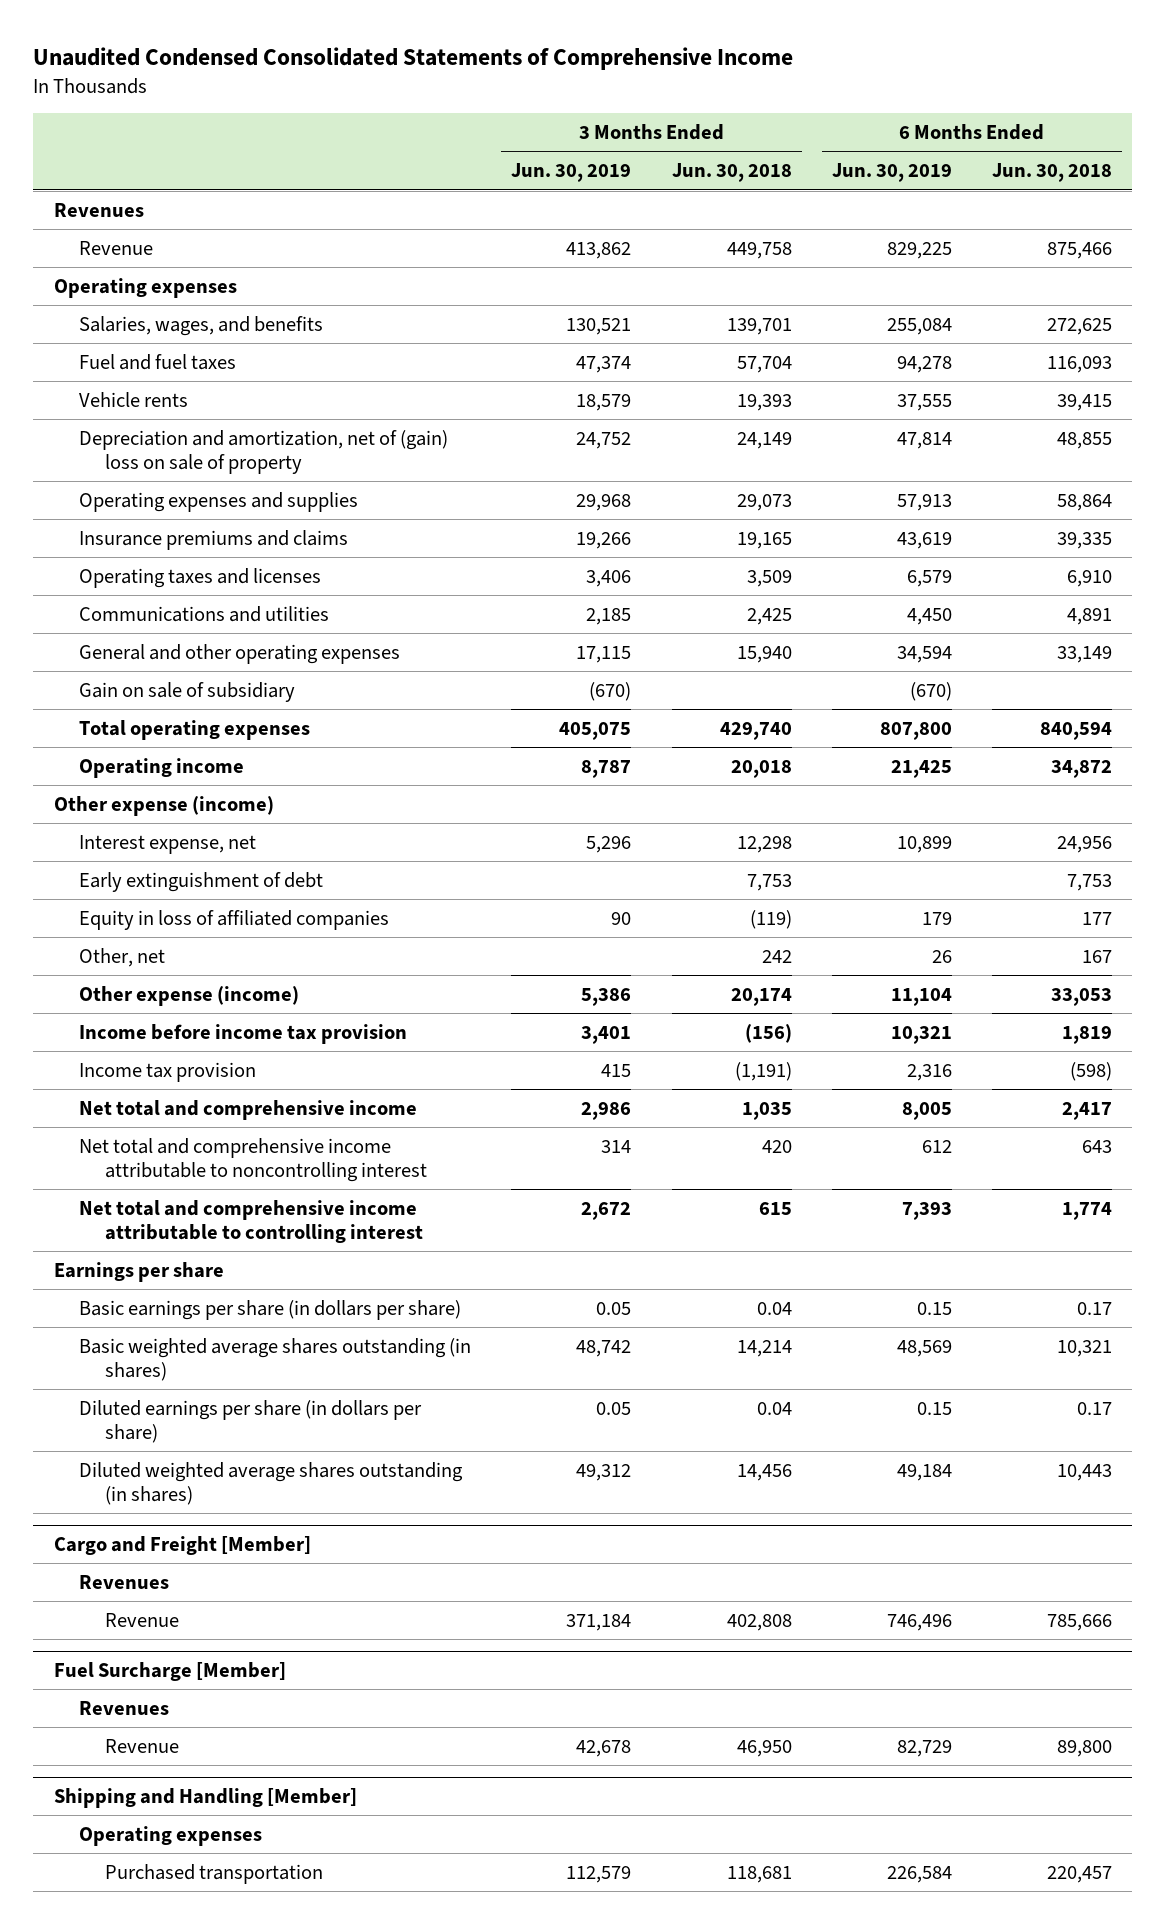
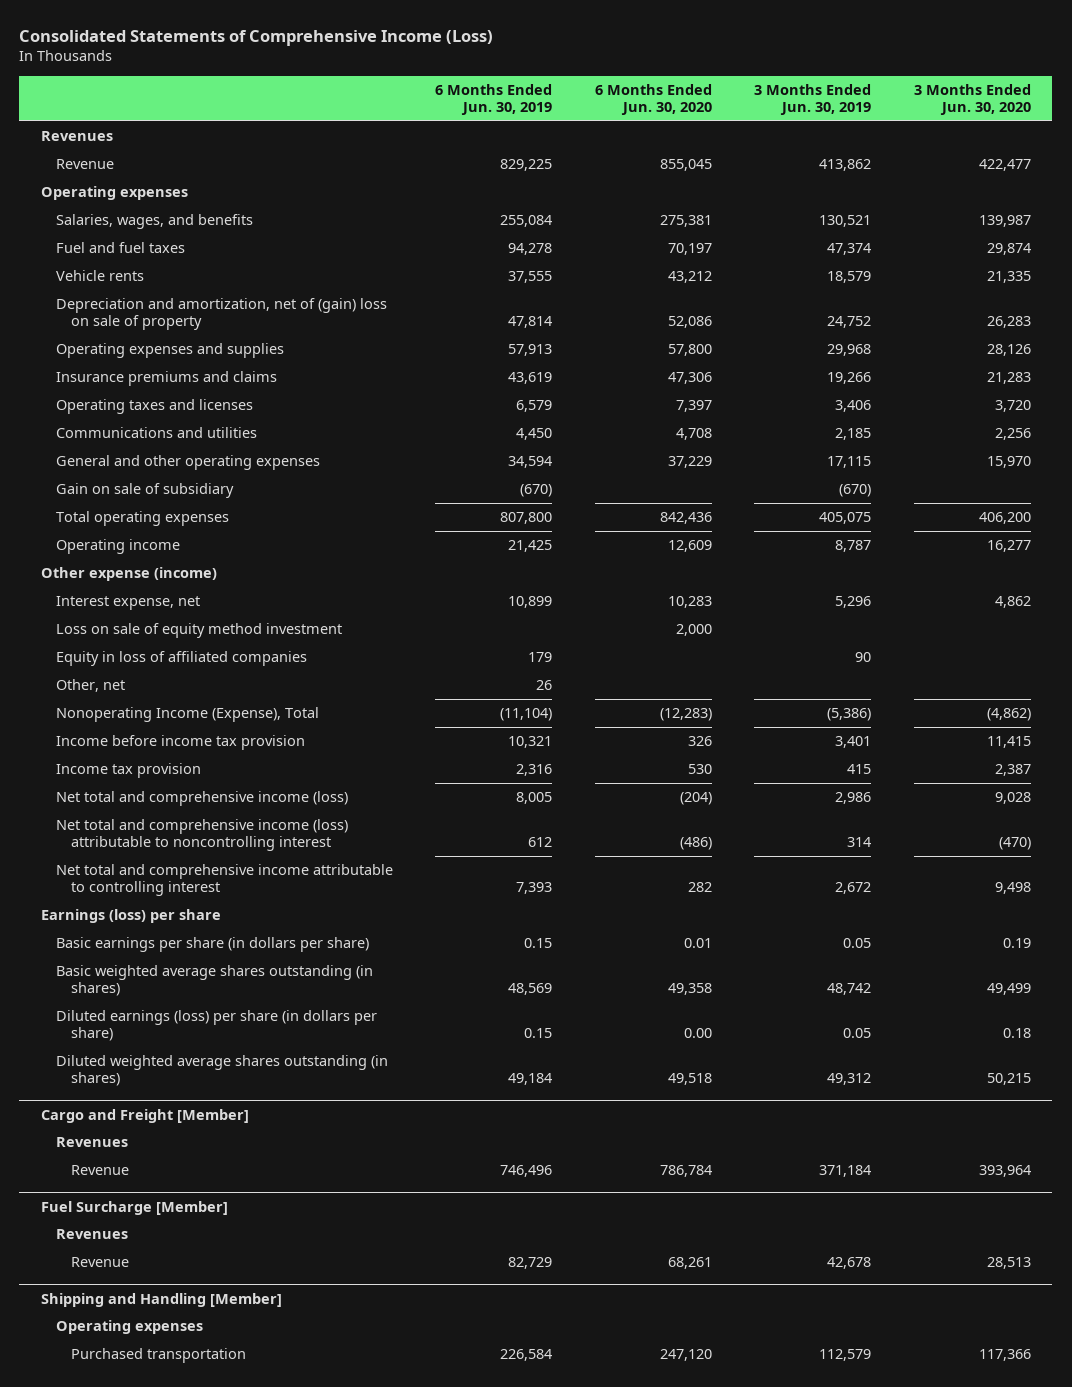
[33,47,794,71] Unaudited Condensed Consolidated Statements of Comprehensive Income -> [19,29,494,46] Consolidated Statements of Comprehensive Income (Loss)
[671,163,792,183] Jun. 30, 2018 -> none
[992,163,1113,183] Jun. 30, 2018 -> none
none -> [594,83,712,116] 6 Months Ended Jun. 30, 2020
none -> [913,83,1031,116] 3 Months Ended Jun. 30, 2020
[79,871,324,892] Early extinguishment of debt -> none
none -> [55,622,342,638] Loss on sale of equity method investment
[79,985,300,1006] Other expense (income) -> [55,706,319,722] Nonoperating Income (Expense), Total
[581,987,632,1006] 5,386 -> [827,707,872,721] (5,386)
[890,987,952,1006] 11,104 -> [500,707,553,721] (11,104)
[79,1099,418,1120] Net total and comprehensive income -> [55,790,348,806] Net total and comprehensive income (loss)
[79,1137,427,1182] Net total and comprehensive income attributable to noncontrolling interest -> [55,818,348,852] Net total and comprehensive income (loss) attributable to noncontrolling interest
[53,1261,224,1282] Earnings per share -> [40,908,221,923] Earnings (loss) per share
[79,1399,423,1443] Diluted earnings per share (in dollars per share) -> [55,1009,377,1042] Diluted earnings (loss) per share (in dollars per share)

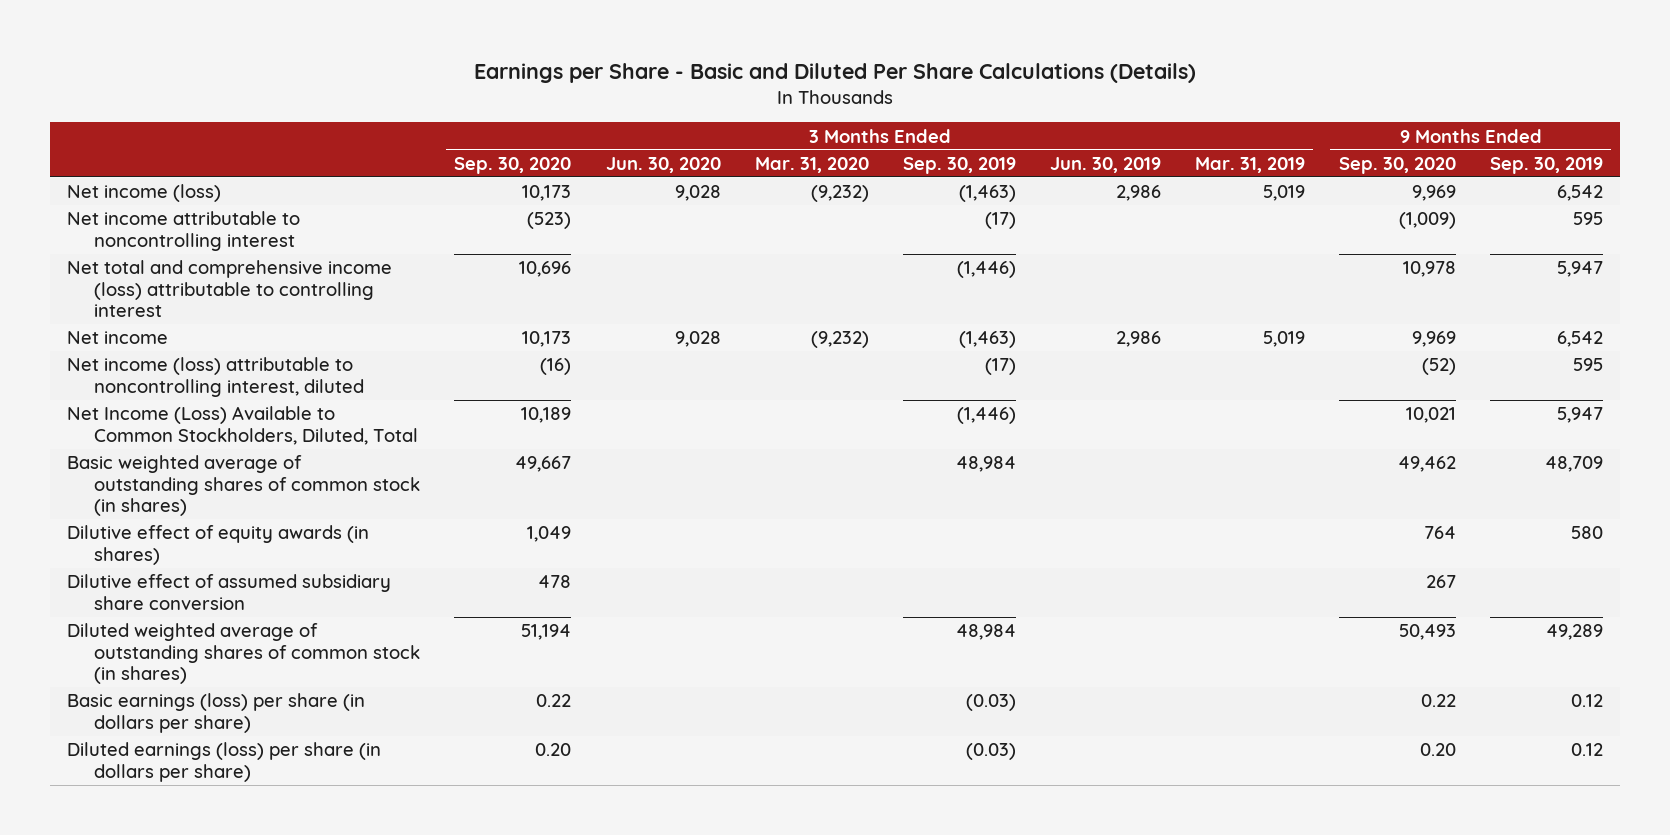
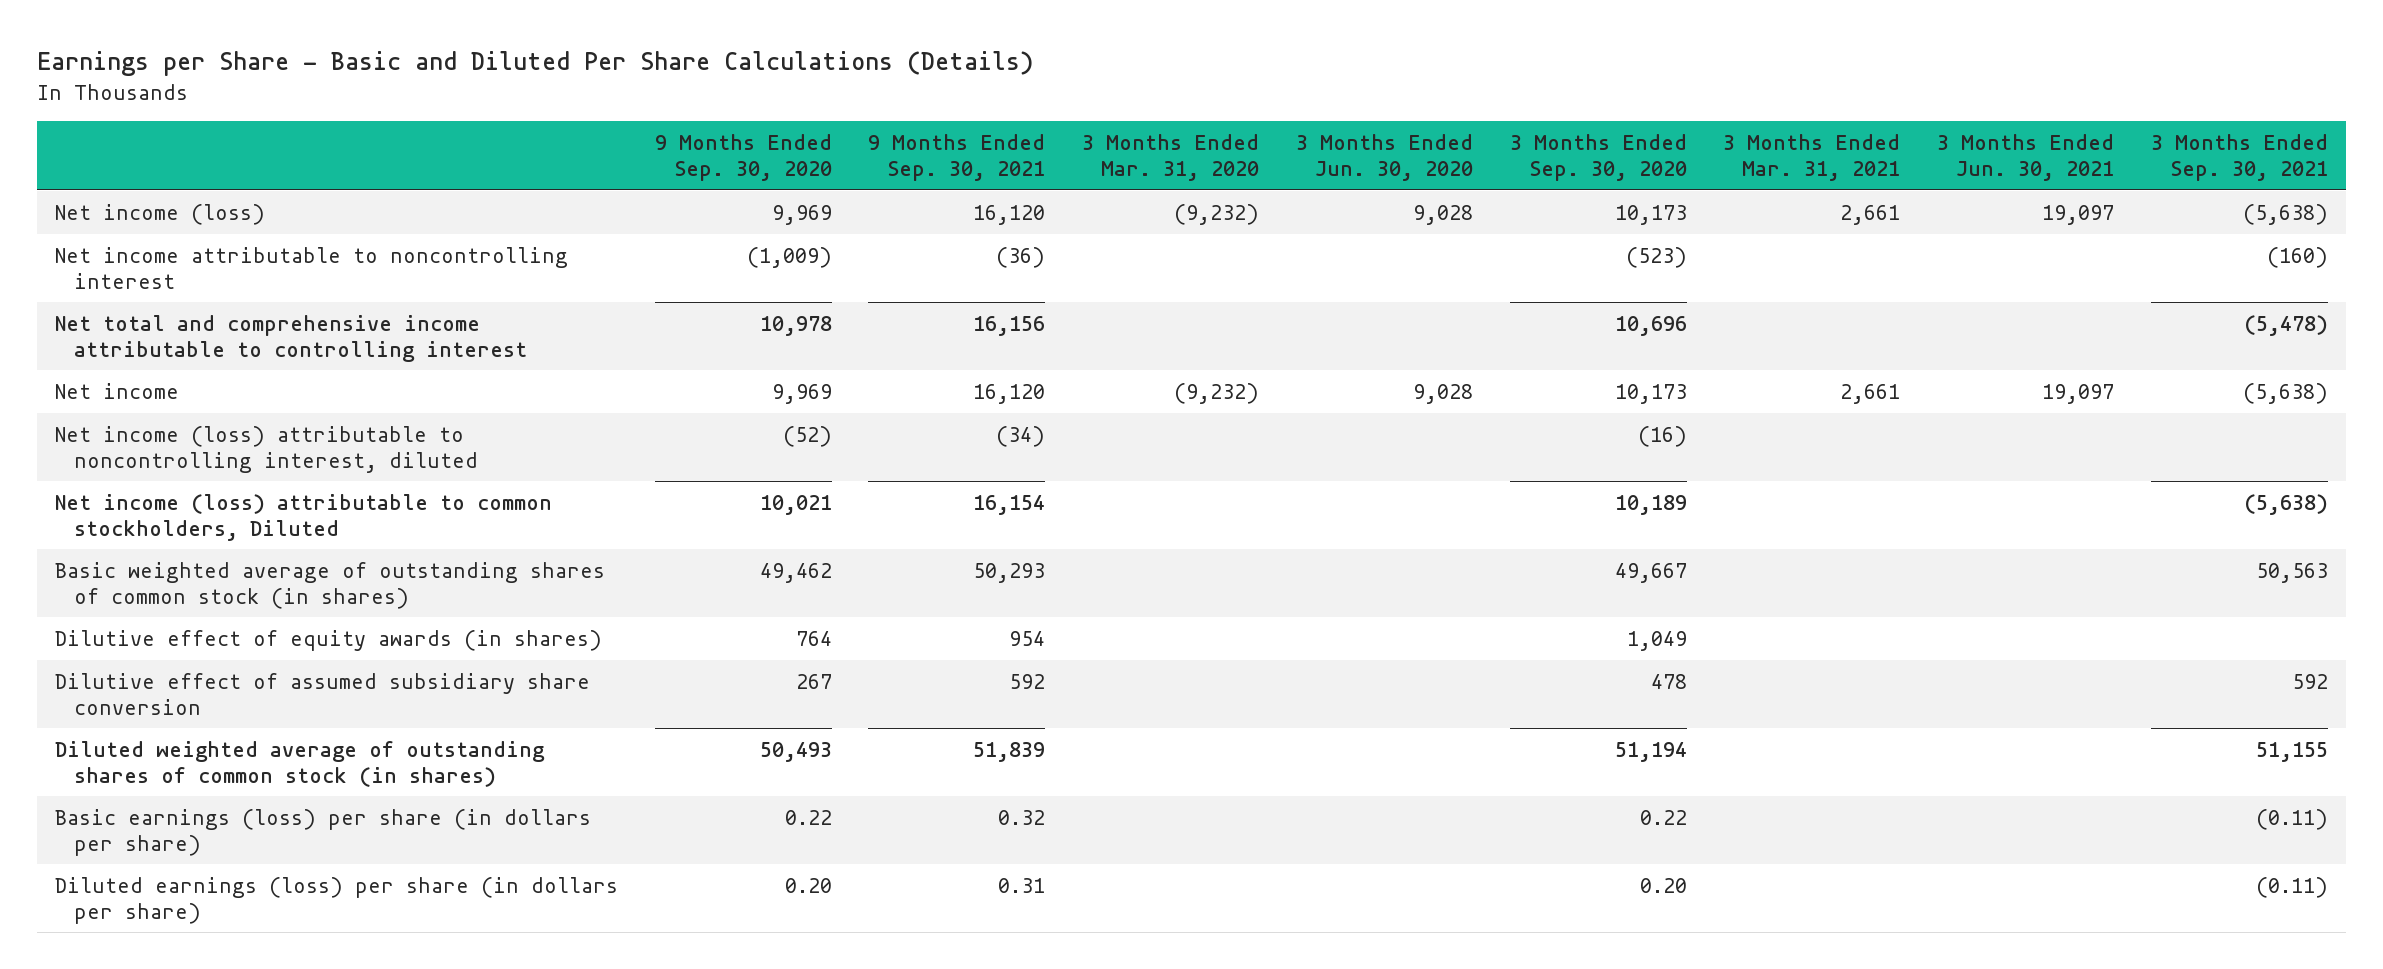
[902,156,1016,174] Sep. 30, 2019 -> none
[1049,156,1161,173] Jun. 30, 2019 -> none
[1194,156,1305,173] Mar. 31, 2019 -> none
[1489,156,1603,174] Sep. 30, 2019 -> none
none -> [868,134,1046,181] 9 Months Ended Sep. 30, 2021
none -> [1723,134,1901,181] 3 Months Ended Mar. 31, 2021
none -> [1937,134,2115,181] 3 Months Ended Jun. 30, 2021
none -> [2150,134,2328,181] 3 Months Ended Sep. 30, 2021
[67,260,393,318] Net total and comprehensive income (loss) attributable to controlling interest -> [54,314,527,362] Net total and comprehensive income attributable to controlling interest
[67,406,419,445] Net Income (Loss) Available to Common Stockholders, Diluted, Total -> [54,493,552,541] Net income (loss) attributable to common stockholders, Diluted

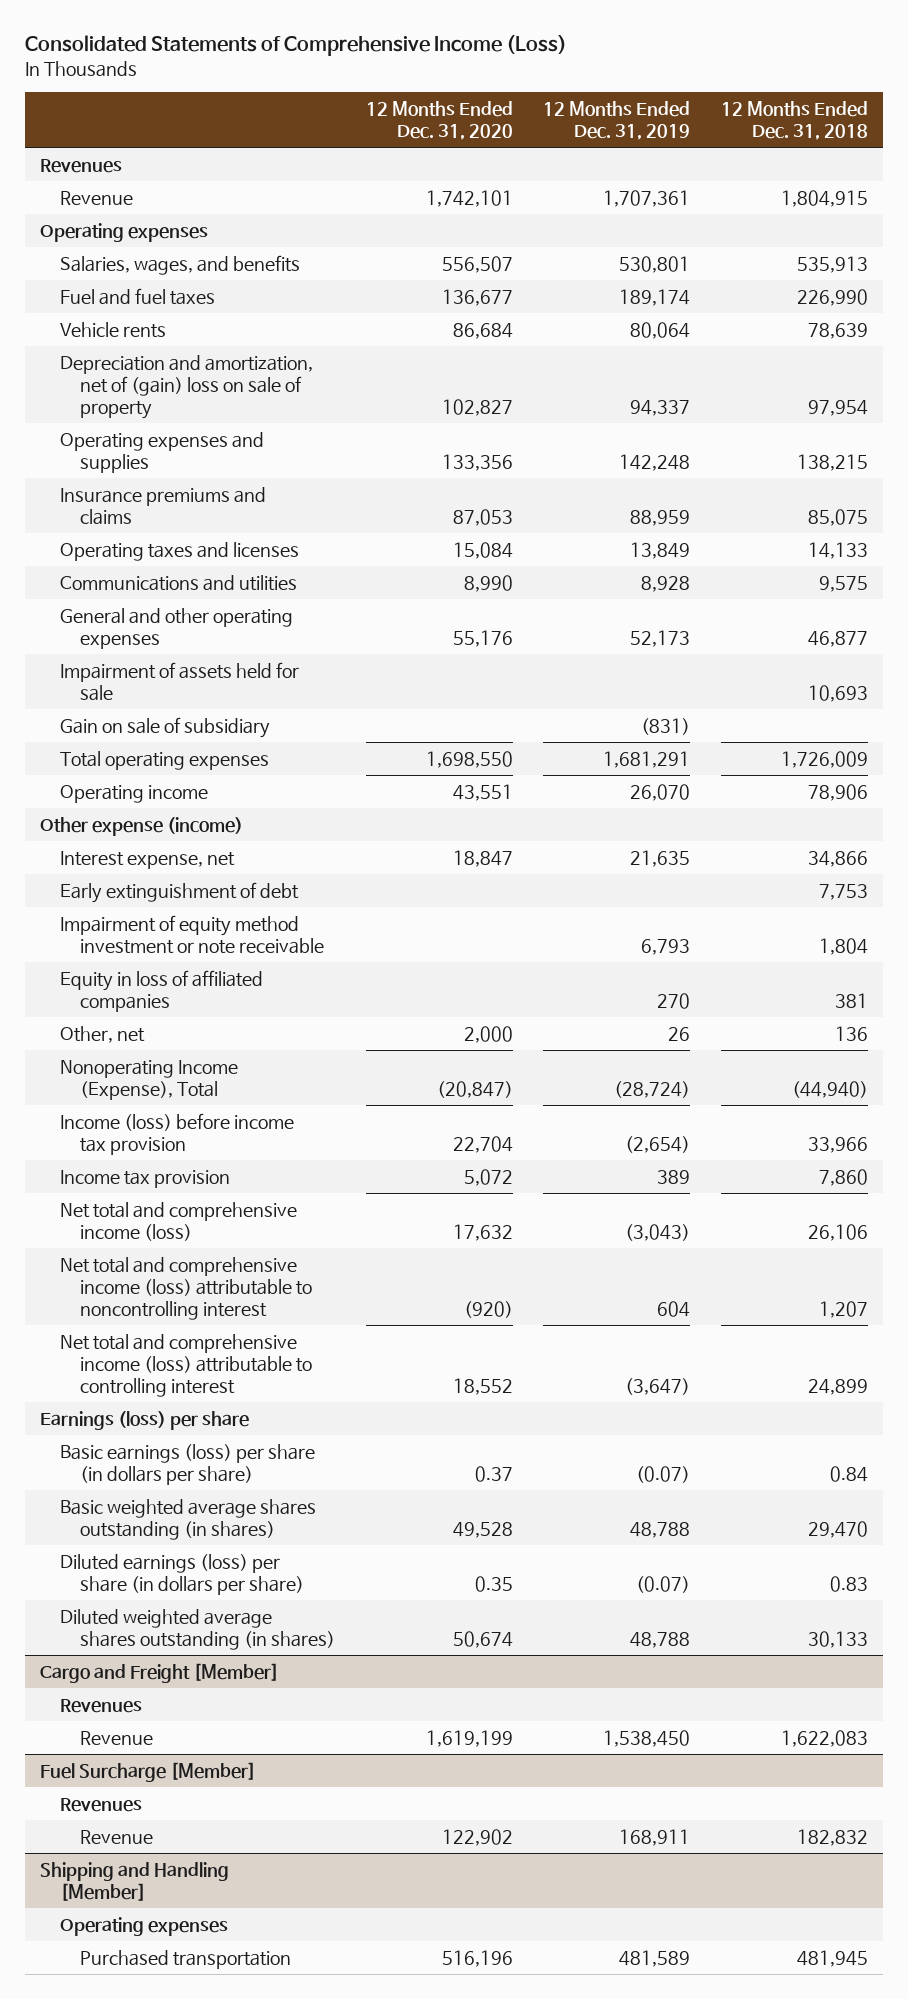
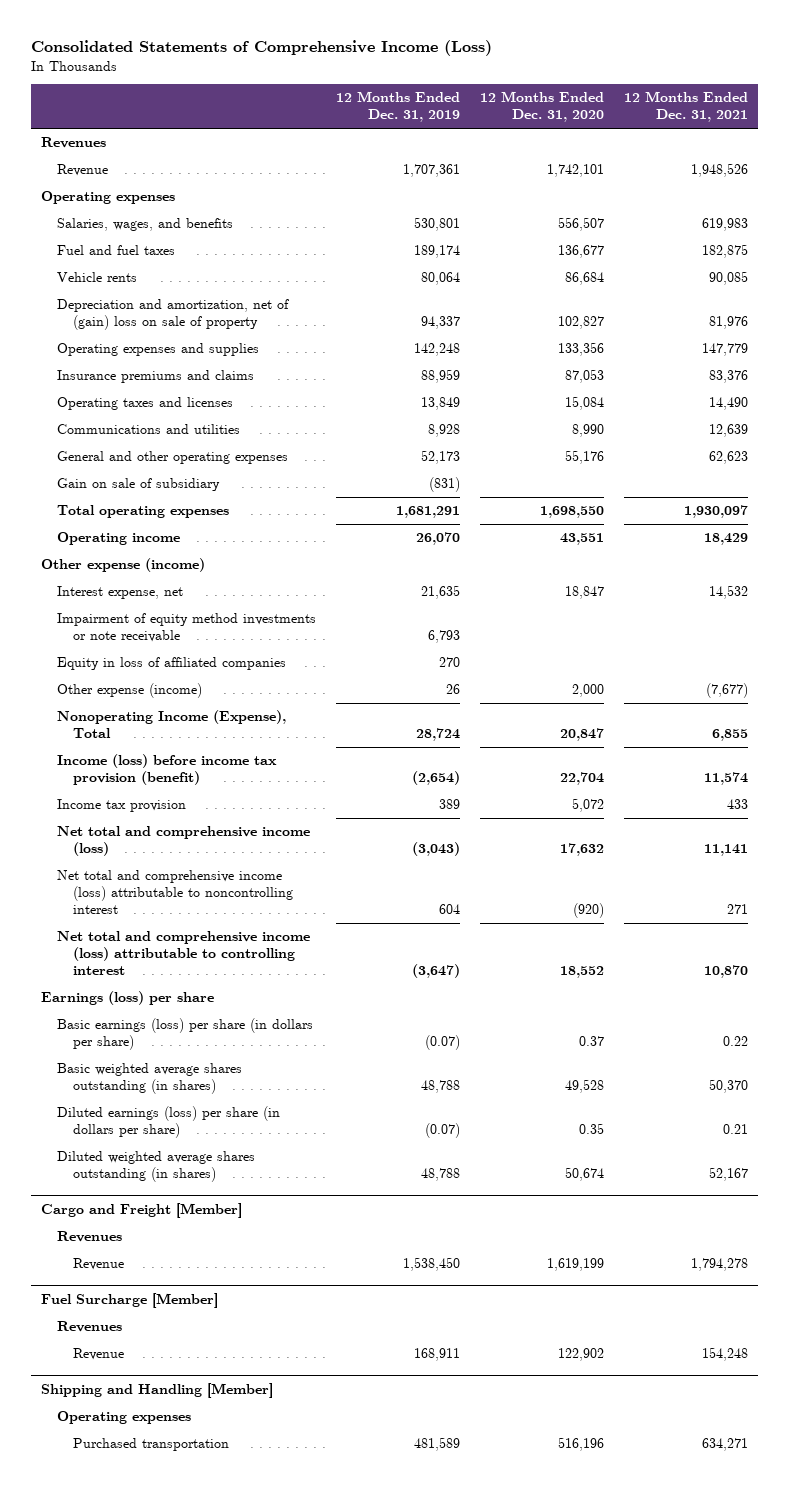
[721,100,869,140] 12 Months Ended Dec. 31, 2018 -> none
none -> [623,91,748,123] 12 Months Ended Dec. 31, 2021
[59,661,299,701] Impairment of assets held for sale -> none
[59,881,299,903] Early extinguishment of debt -> none
[59,914,324,954] Impairment of equity method investment or note receivable -> [57,613,317,643] Impairment of equity method investments or note receivable
[59,1025,145,1043] Other, net -> [57,683,203,699] Other expense (income)
[436,1080,513,1098] (20,847) -> [559,728,604,742] 20,847
[614,1080,691,1098] (28,724) -> [415,728,460,742] 28,724
[59,1112,294,1155] Income (loss) before income tax provision -> [57,754,278,786] Income (loss) before income tax provision (benefit)

